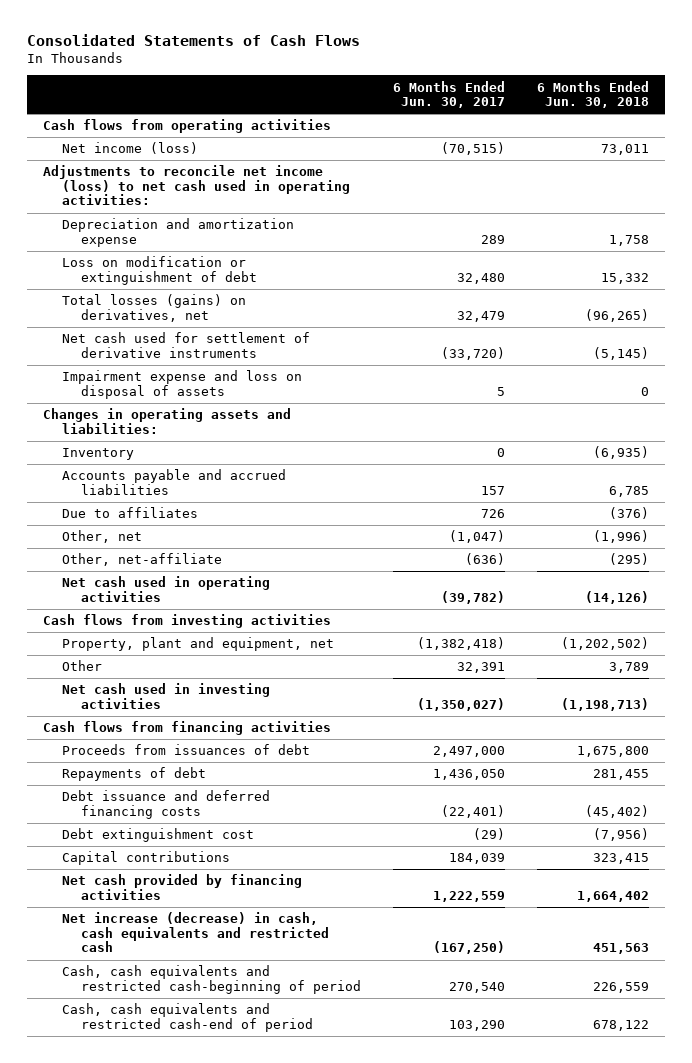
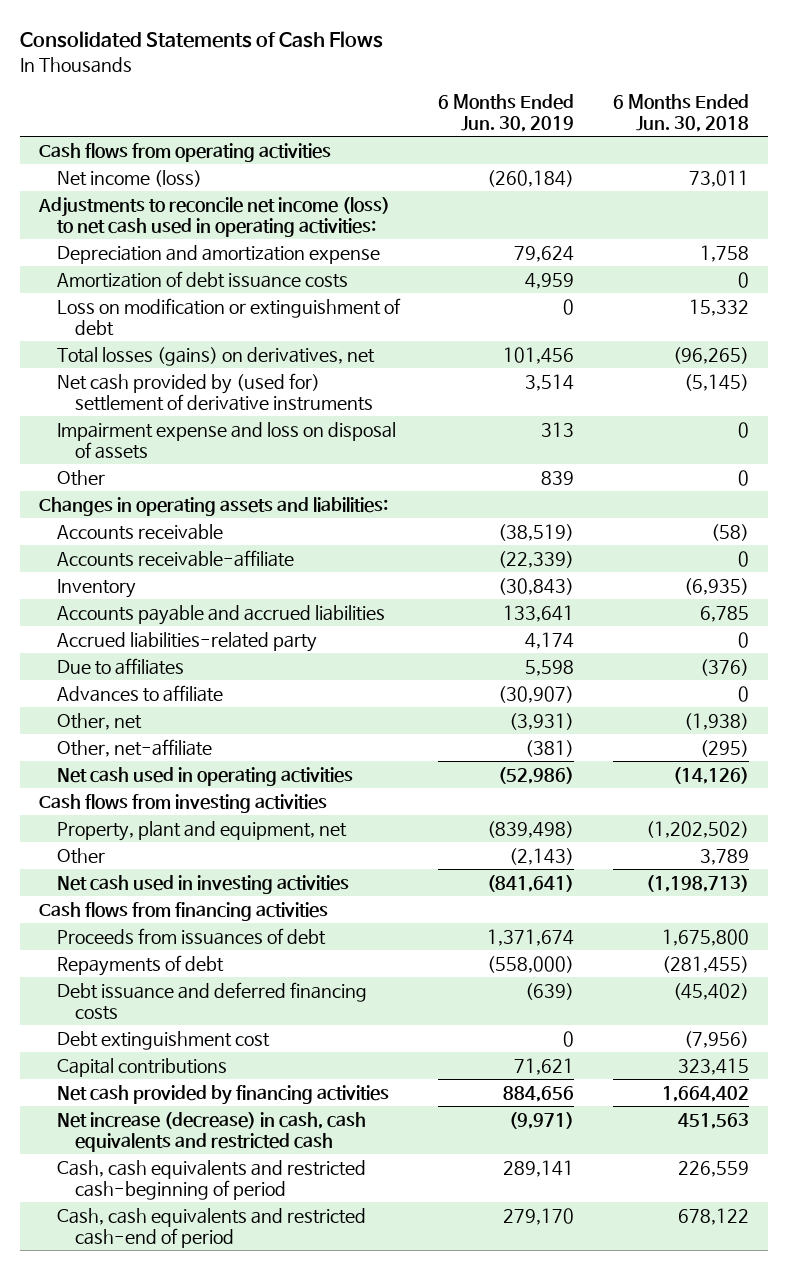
[393,80,506,109] 6 Months Ended Jun. 30, 2017 -> none
none -> [438,93,575,133] 6 Months Ended Jun. 30, 2019
none -> [57,270,349,288] Amortization of debt issuance costs
[62,332,311,358] Net cash used for settlement of derivative instruments -> [57,372,374,412] Net cash provided by (used for) settlement of derivative instruments
none -> [57,469,106,486] Other
none -> [57,523,224,540] Accounts receivable
none -> [57,549,295,567] Accounts receivable-affiliate
none -> [57,631,318,652] Accrued liabilities-related party
none -> [57,684,224,702] Advances to affiliate
[593,530,650,544] (1,996) -> [683,712,749,730] (1,938)
[593,769,650,781] 281,455 -> [661,955,749,973] (281,455)

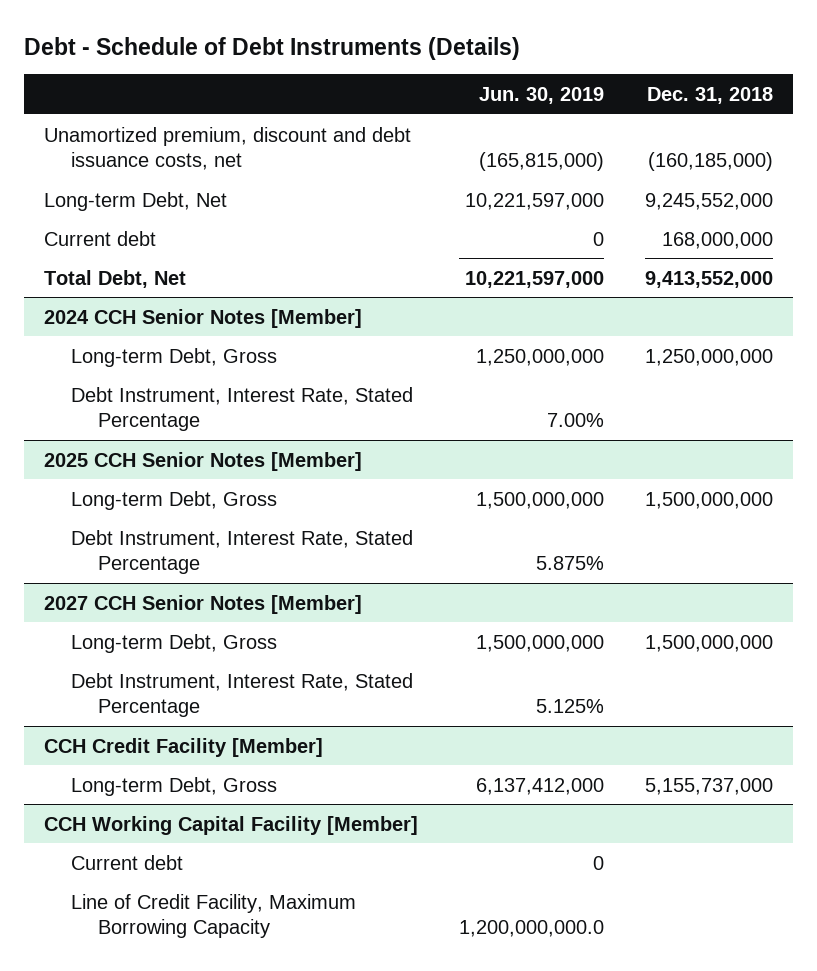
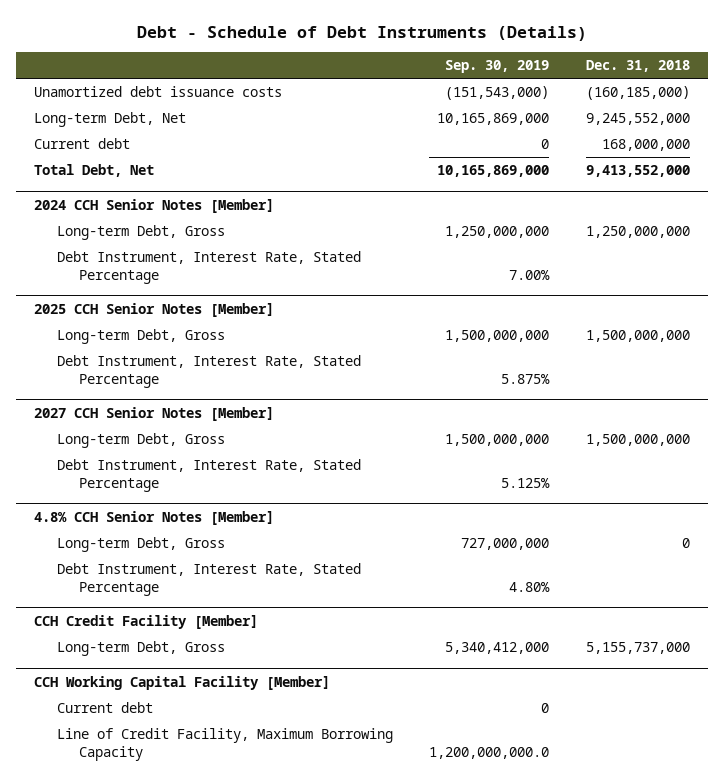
[479,87,605,105] Jun. 30, 2019 -> none
none -> [445,60,550,74] Sep. 30, 2019
[44,126,412,170] Unamortized premium, discount and debt issuance costs, net -> [34,85,283,97] Unamortized debt issuance costs
none -> [34,510,275,525] 4.8% CCH Senior Notes [Member]
none -> [56,536,225,552] Long-term Debt, Gross
none -> [56,562,361,596] Debt Instrument, Interest Rate, Stated Percentage

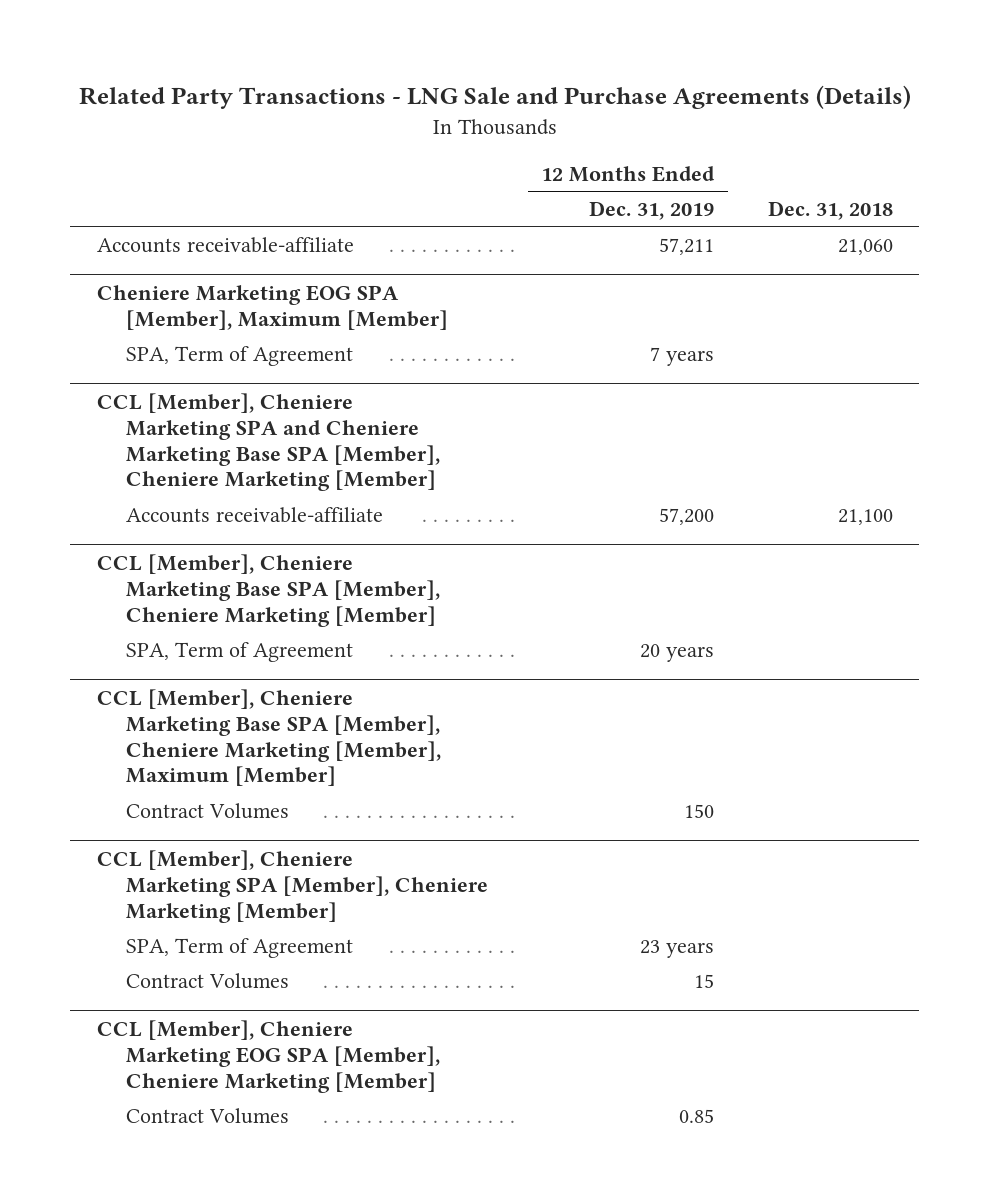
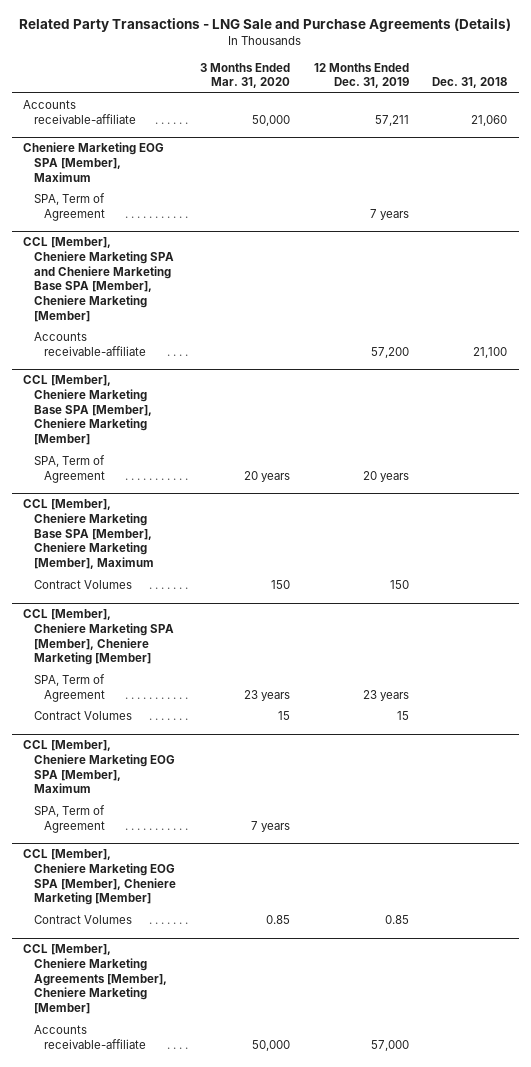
none -> [199,62,290,89] 3 Months Ended Mar. 31, 2020
[96,284,449,330] Cheniere Marketing EOG SPA [Member], Maximum [Member] -> [23,142,165,182] Cheniere Marketing EOG SPA [Member], Maximum
[96,688,442,787] CCL [Member], Cheniere Marketing Base SPA [Member], Cheniere Marketing [Member], Maximum [Member] -> [23,499,154,570] CCL [Member], Cheniere Marketing Base SPA [Member], Cheniere Marketing [Member], Maximum
none -> [23,740,175,794] CCL [Member], Cheniere Marketing EOG SPA [Member], Maximum
none -> [33,805,106,833] SPA, Term of Agreement
none -> [23,944,167,1015] CCL [Member], Cheniere Marketing Agreements [Member], Cheniere Marketing [Member]
none -> [33,1025,147,1049] Accounts receivable-affiliate

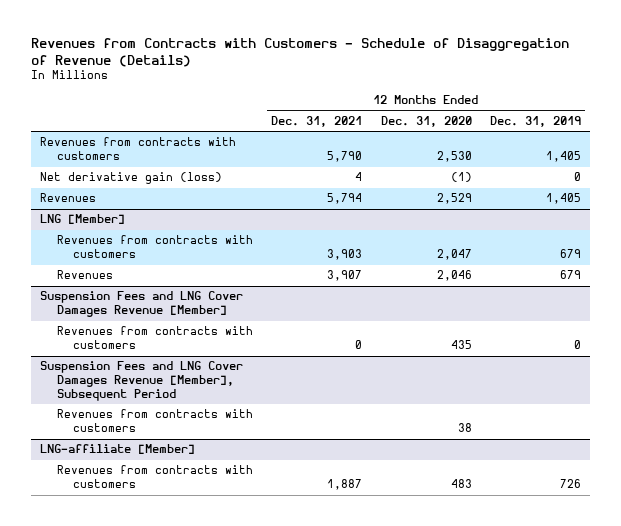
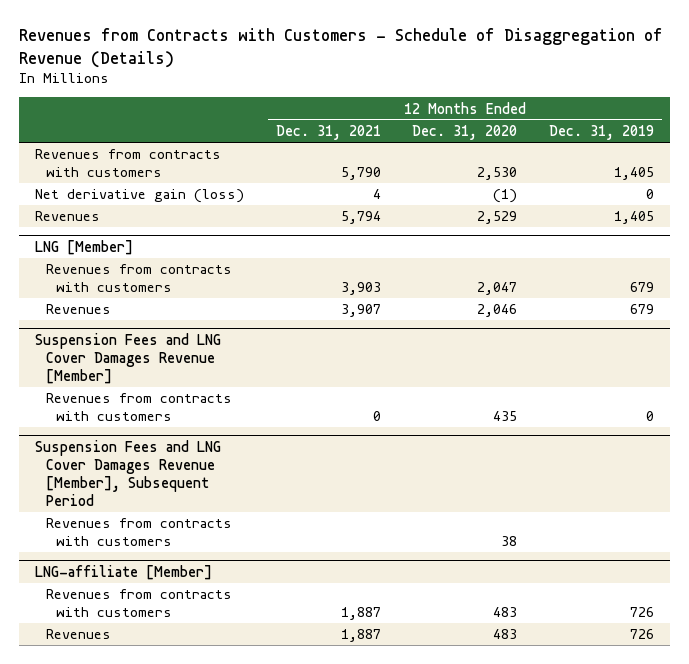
none -> [45,629,111,640] Revenues

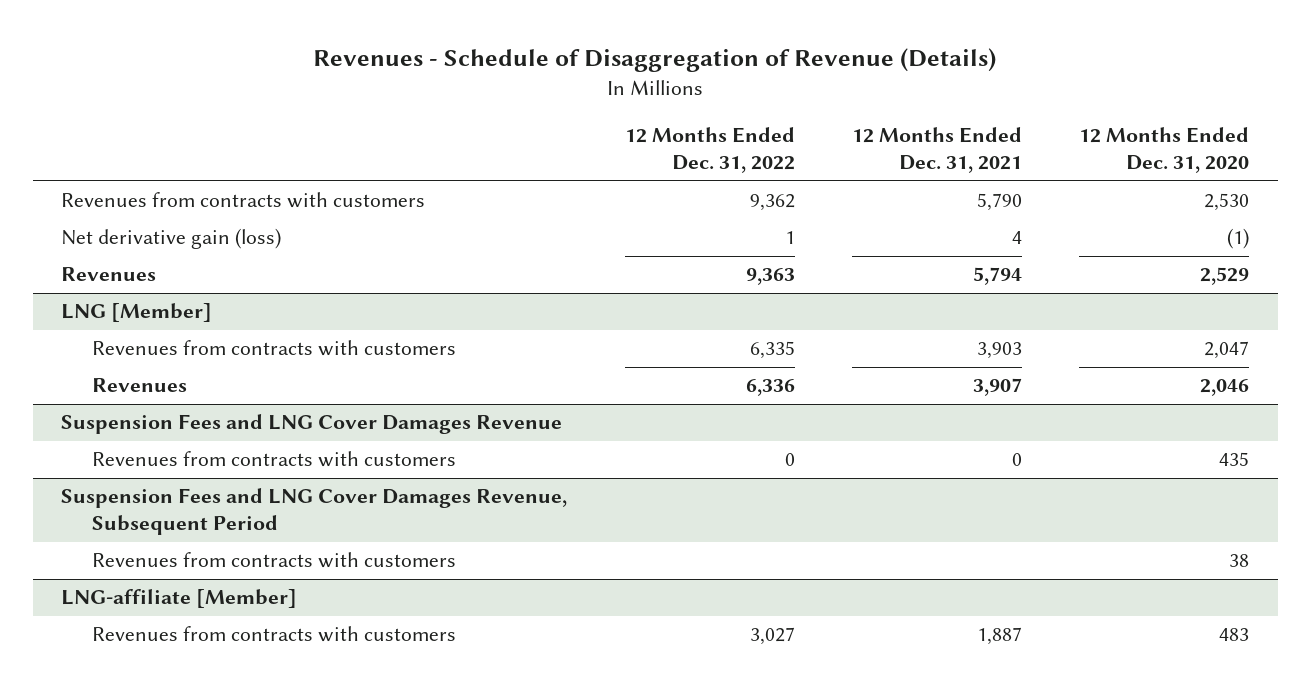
[18,28,663,68] Revenues from Contracts with Customers - Schedule of Disaggregation of Revenue (Details) -> [313,48,997,73] Revenues - Schedule of Disaggregation of Revenue (Details)
[549,125,655,141] Dec. 31, 2019 -> none
none -> [624,127,795,174] 12 Months Ended Dec. 31, 2022
[34,333,221,384] Suspension Fees and LNG Cover Damages Revenue [Member] -> [61,414,563,435] Suspension Fees and LNG Cover Damages Revenue
[34,440,221,506] Suspension Fees and LNG Cover Damages Revenue [Member], Subsequent Period -> [61,488,568,536] Suspension Fees and LNG Cover Damages Revenue, Subsequent Period
[45,629,111,640] Revenues -> none

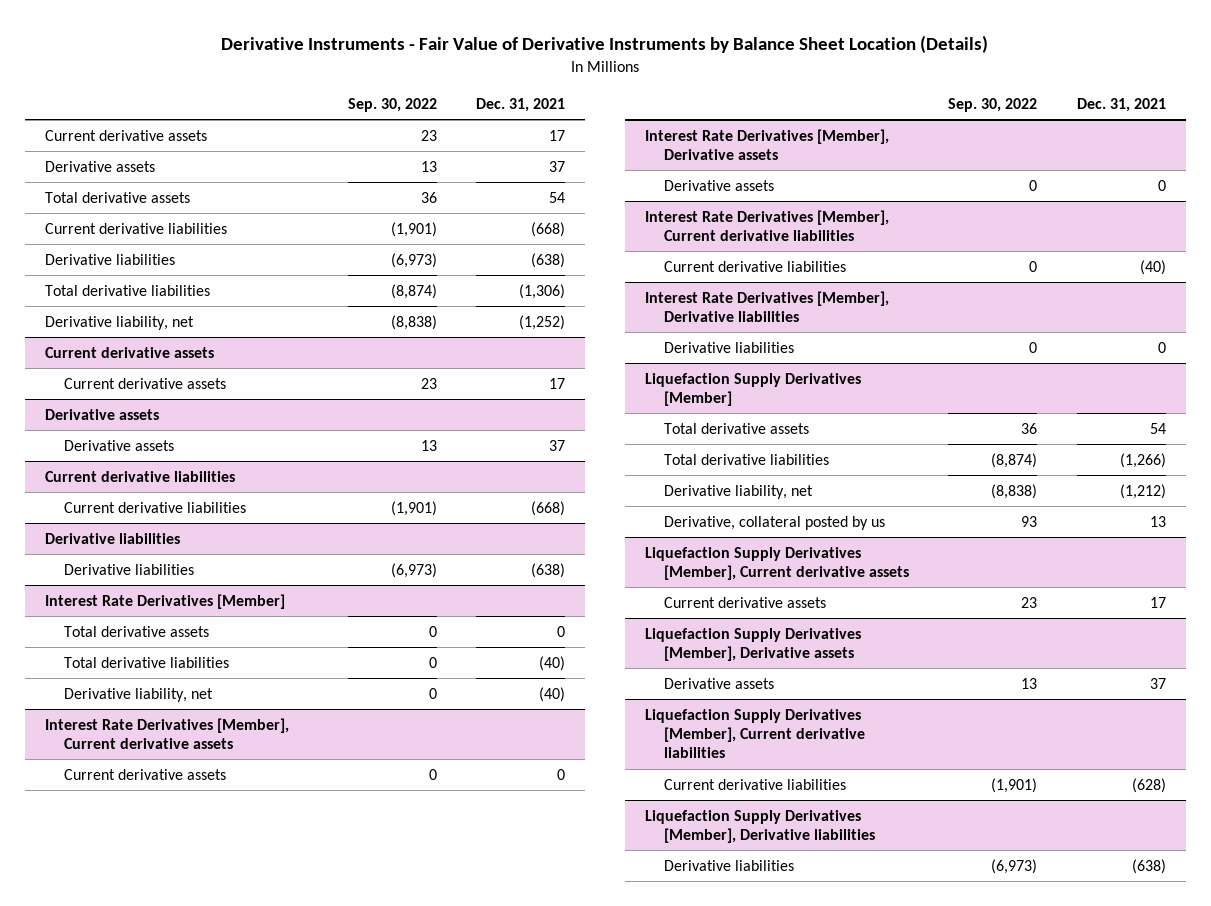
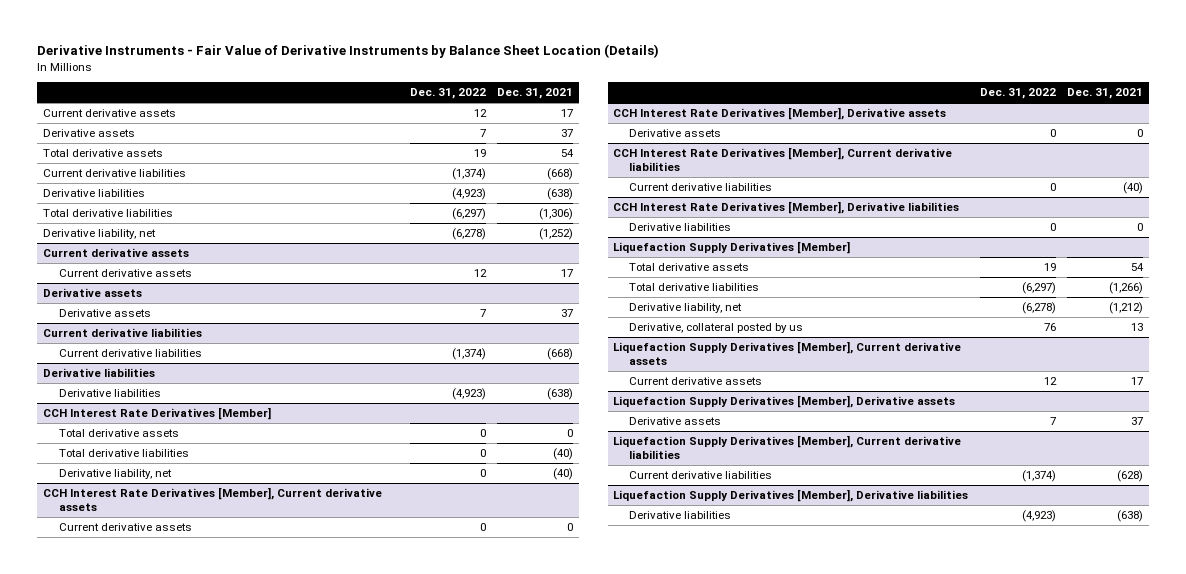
[348,97,438,112] Sep. 30, 2022 -> none
none -> [409,88,486,100] Dec. 31, 2022
[44,593,285,609] Interest Rate Derivatives [Member] -> [43,407,272,421] CCH Interest Rate Derivatives [Member]
[44,717,289,750] Interest Rate Derivatives [Member], Current derivative assets -> [43,487,383,511] CCH Interest Rate Derivatives [Member], Current derivative assets
[645,128,890,161] Interest Rate Derivatives [Member], Derivative assets -> [613,107,947,121] CCH Interest Rate Derivatives [Member], Derivative assets
[645,209,890,242] Interest Rate Derivatives [Member], Current derivative liabilities -> [613,147,953,171] CCH Interest Rate Derivatives [Member], Current derivative liabilities
[645,290,890,323] Interest Rate Derivatives [Member], Derivative liabilities -> [613,201,960,215] CCH Interest Rate Derivatives [Member], Derivative liabilities

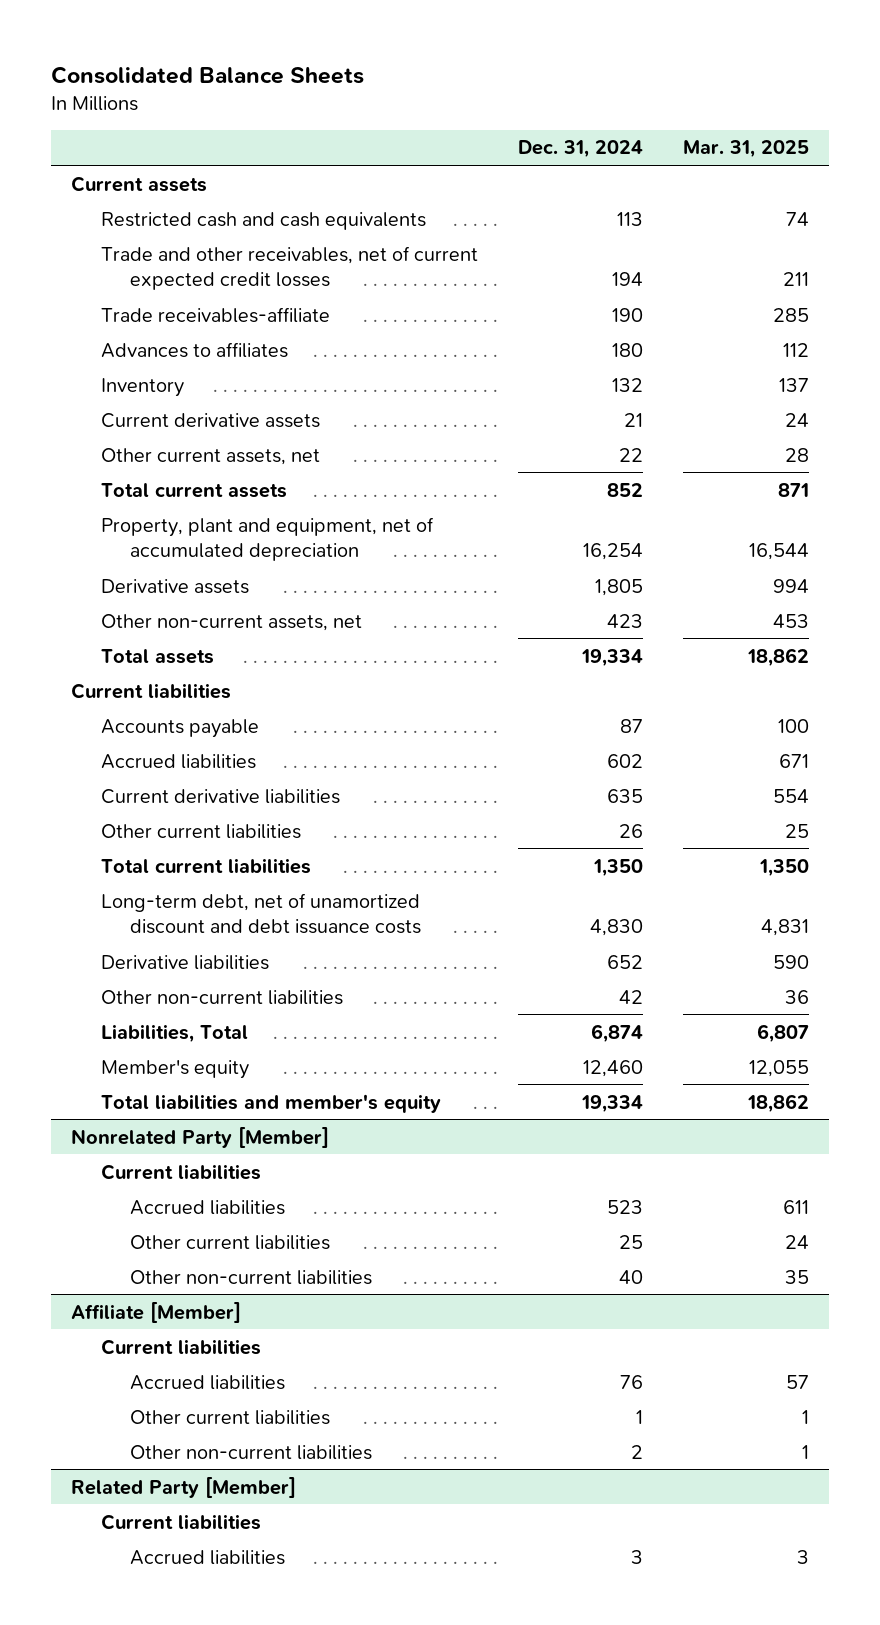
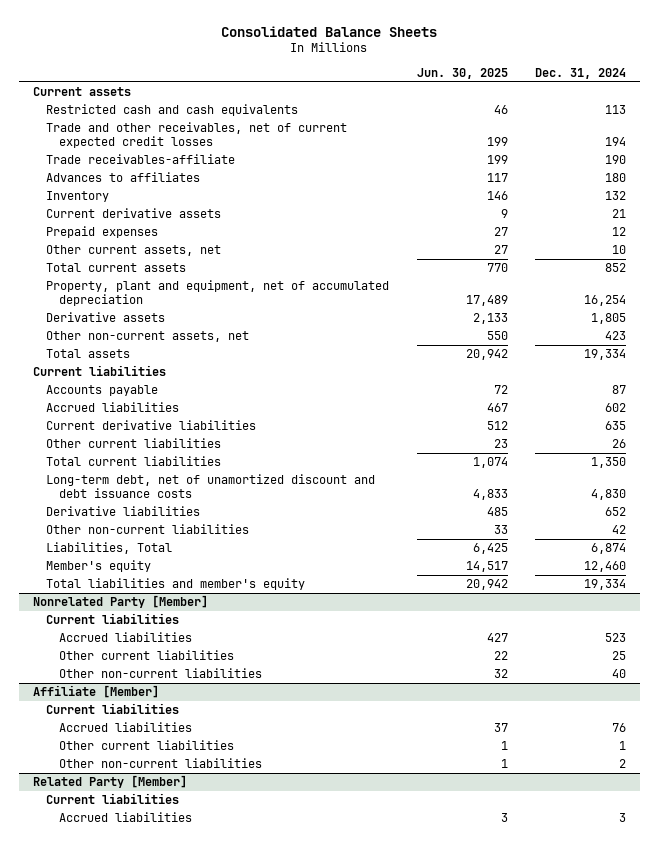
[682,140,809,159] Mar. 31, 2025 -> none
none -> [416,67,508,79] Jun. 30, 2025
none -> [45,226,158,239] Prepaid expenses
[618,447,643,462] 22 -> [612,245,627,255] 10

